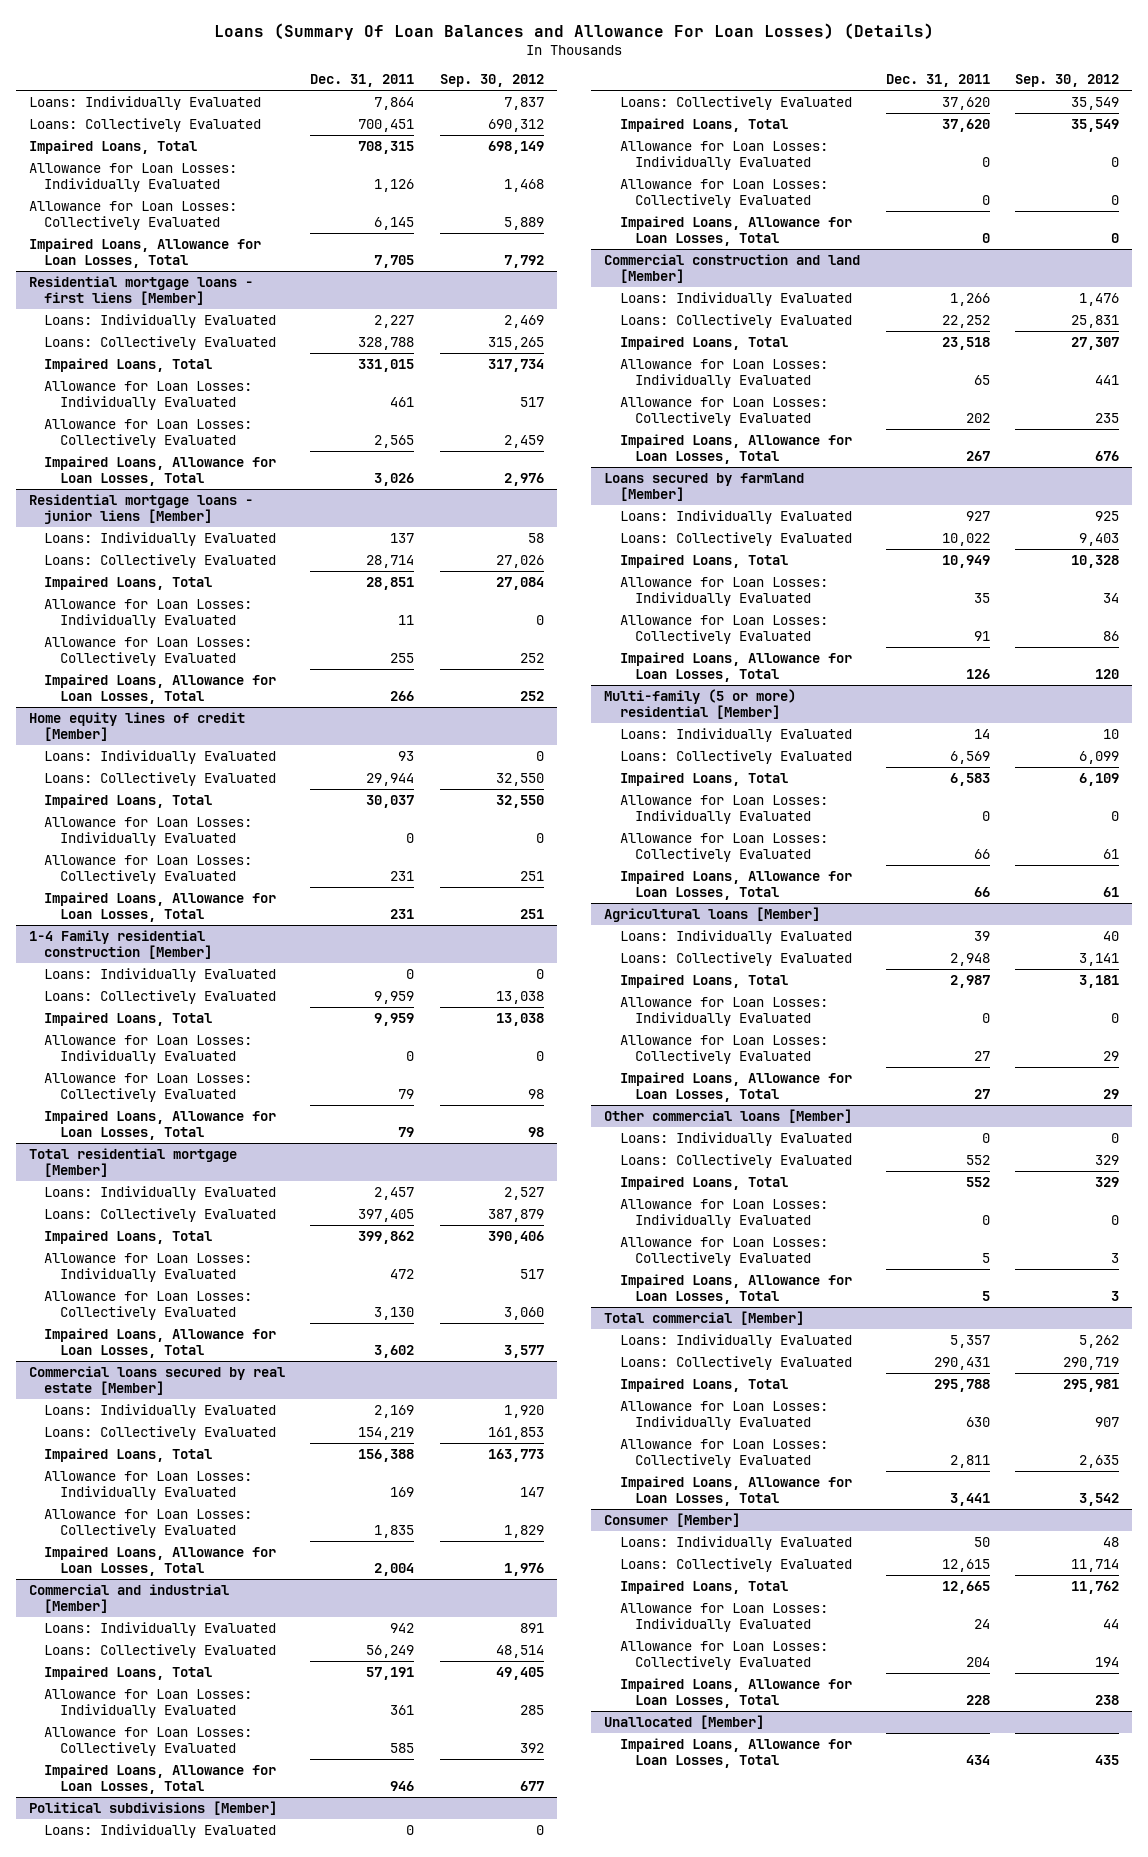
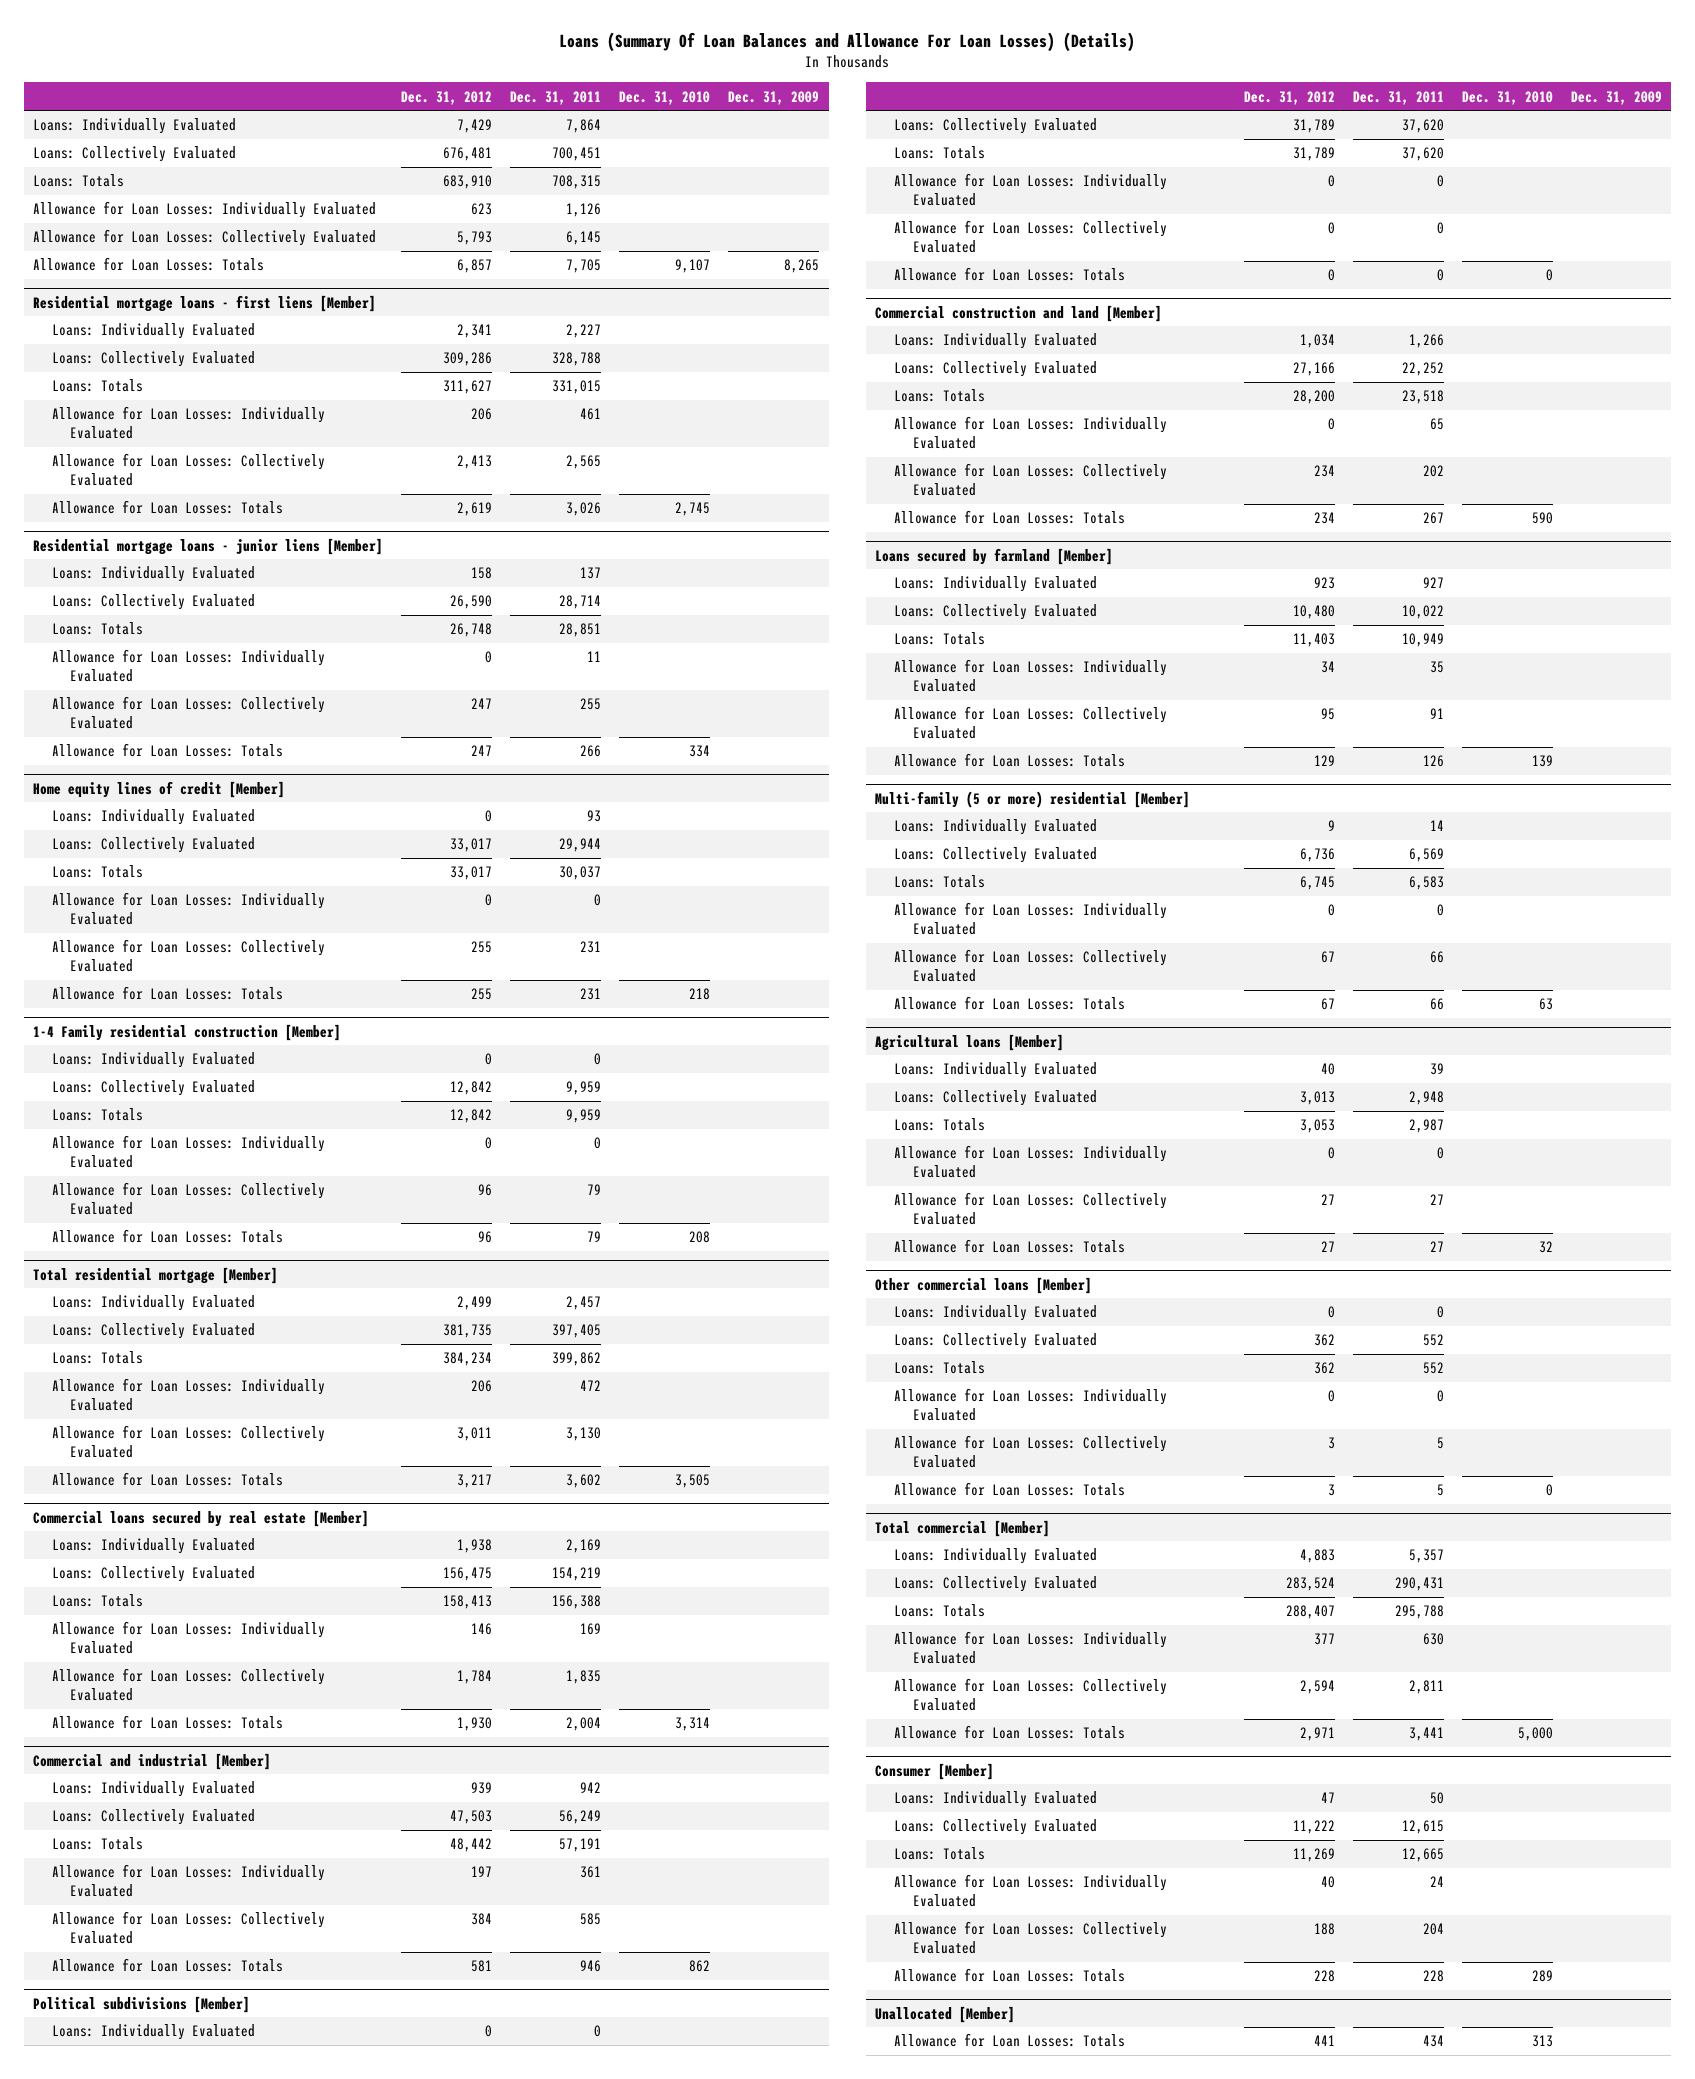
[440,74,545,88] Sep. 30, 2012 -> none
none -> [400,90,492,105] Dec. 31, 2012
none -> [619,90,711,105] Dec. 31, 2010
none -> [728,90,820,105] Dec. 31, 2009
[28,139,197,154] Impaired Loans, Total -> [32,174,124,188] Loans: Totals
[28,237,261,269] Impaired Loans, Allowance for Loan Losses, Total -> [32,257,264,272] Allowance for Loan Losses: Totals
[44,357,213,372] Impaired Loans, Total -> [51,379,143,393] Loans: Totals
[44,455,277,487] Impaired Loans, Allowance for Loan Losses, Total -> [51,500,283,515] Allowance for Loan Losses: Totals
[44,575,213,590] Impaired Loans, Total -> [51,622,143,636] Loans: Totals
[44,673,277,705] Impaired Loans, Allowance for Loan Losses, Total -> [51,743,283,758] Allowance for Loan Losses: Totals
[44,793,213,808] Impaired Loans, Total -> [51,865,143,879] Loans: Totals
[44,891,277,923] Impaired Loans, Allowance for Loan Losses, Total -> [51,986,283,1001] Allowance for Loan Losses: Totals
[44,1011,213,1026] Impaired Loans, Total -> [51,1108,143,1122] Loans: Totals
[44,1109,277,1141] Impaired Loans, Allowance for Loan Losses, Total -> [51,1229,283,1244] Allowance for Loan Losses: Totals
[44,1229,213,1244] Impaired Loans, Total -> [51,1351,143,1365] Loans: Totals
[44,1327,277,1359] Impaired Loans, Allowance for Loan Losses, Total -> [51,1472,283,1487] Allowance for Loan Losses: Totals
[44,1447,213,1462] Impaired Loans, Total -> [51,1594,143,1608] Loans: Totals
[44,1545,277,1577] Impaired Loans, Allowance for Loan Losses, Total -> [51,1715,283,1730] Allowance for Loan Losses: Totals
[44,1665,213,1680] Impaired Loans, Total -> [51,1837,143,1851] Loans: Totals
[44,1763,277,1795] Impaired Loans, Allowance for Loan Losses, Total -> [51,1958,283,1973] Allowance for Loan Losses: Totals
[619,117,788,132] Impaired Loans, Total -> [894,146,986,160] Loans: Totals
[619,215,852,247] Impaired Loans, Allowance for Loan Losses, Total -> [894,267,1126,282] Allowance for Loan Losses: Totals
[619,335,788,350] Impaired Loans, Total -> [894,389,986,403] Loans: Totals
[619,433,852,465] Impaired Loans, Allowance for Loan Losses, Total -> [894,510,1126,525] Allowance for Loan Losses: Totals
[619,553,788,568] Impaired Loans, Total -> [894,632,986,646] Loans: Totals
[619,651,852,683] Impaired Loans, Allowance for Loan Losses, Total -> [894,753,1126,768] Allowance for Loan Losses: Totals
[619,771,788,786] Impaired Loans, Total -> [894,875,986,889] Loans: Totals
[619,869,852,901] Impaired Loans, Allowance for Loan Losses, Total -> [894,996,1126,1011] Allowance for Loan Losses: Totals
[619,973,788,988] Impaired Loans, Total -> [894,1118,986,1132] Loans: Totals
[619,1071,852,1103] Impaired Loans, Allowance for Loan Losses, Total -> [894,1239,1126,1254] Allowance for Loan Losses: Totals
[619,1175,788,1190] Impaired Loans, Total -> [894,1361,986,1375] Loans: Totals
[619,1273,852,1305] Impaired Loans, Allowance for Loan Losses, Total -> [894,1482,1126,1497] Allowance for Loan Losses: Totals
[619,1377,788,1392] Impaired Loans, Total -> [894,1604,986,1618] Loans: Totals
[619,1475,852,1507] Impaired Loans, Allowance for Loan Losses, Total -> [894,1725,1126,1740] Allowance for Loan Losses: Totals
[619,1579,788,1594] Impaired Loans, Total -> [894,1847,986,1861] Loans: Totals
[619,1677,852,1709] Impaired Loans, Allowance for Loan Losses, Total -> [894,1968,1126,1983] Allowance for Loan Losses: Totals
[619,1737,852,1769] Impaired Loans, Allowance for Loan Losses, Total -> [894,2033,1126,2048] Allowance for Loan Losses: Totals

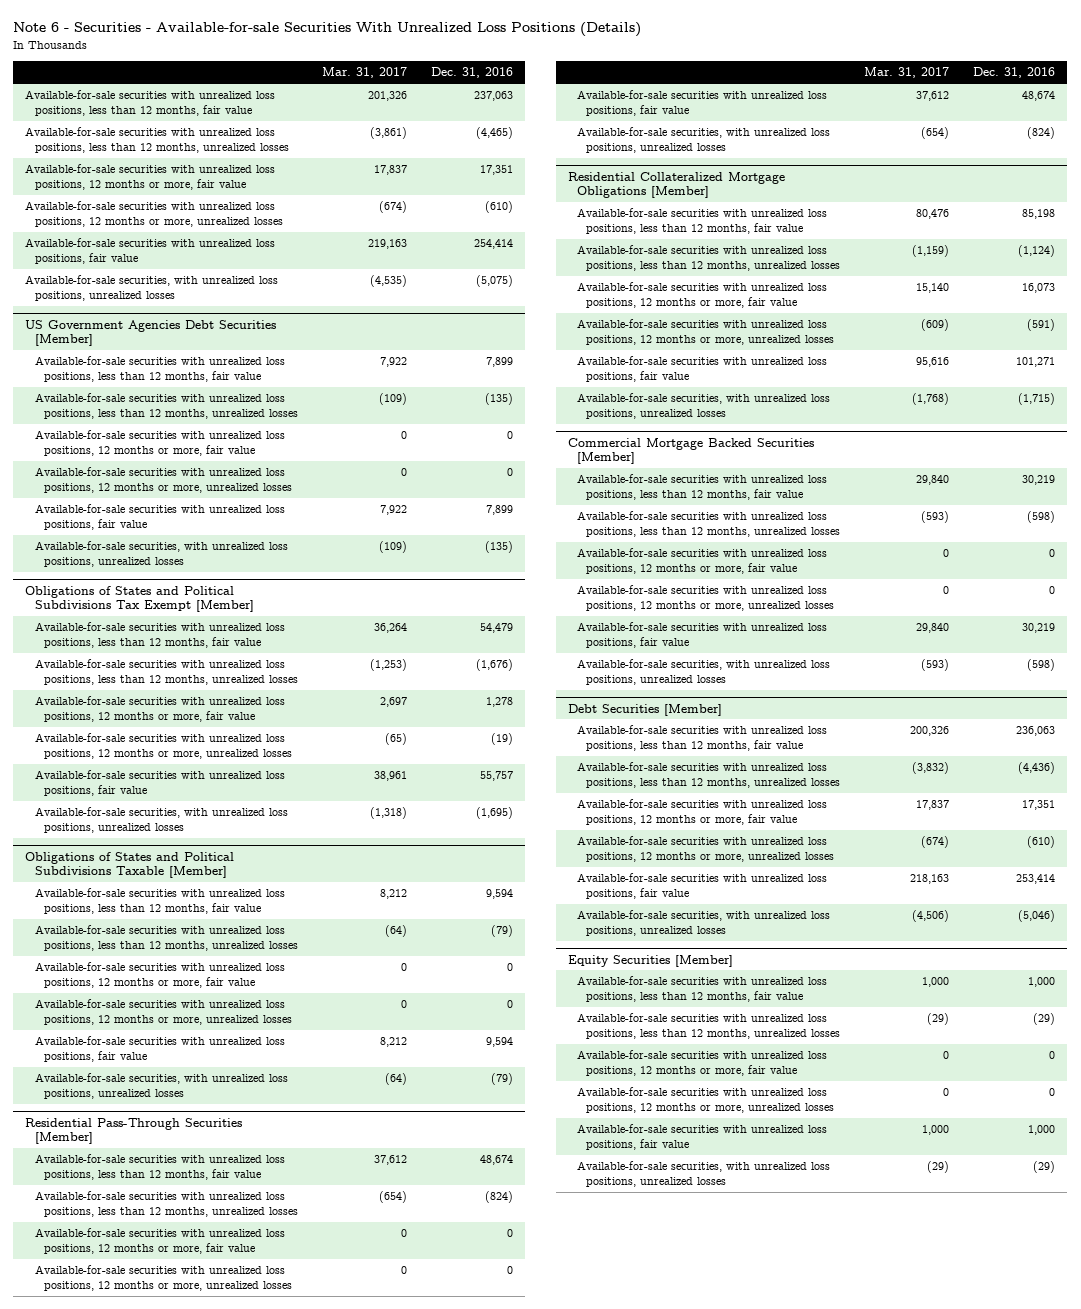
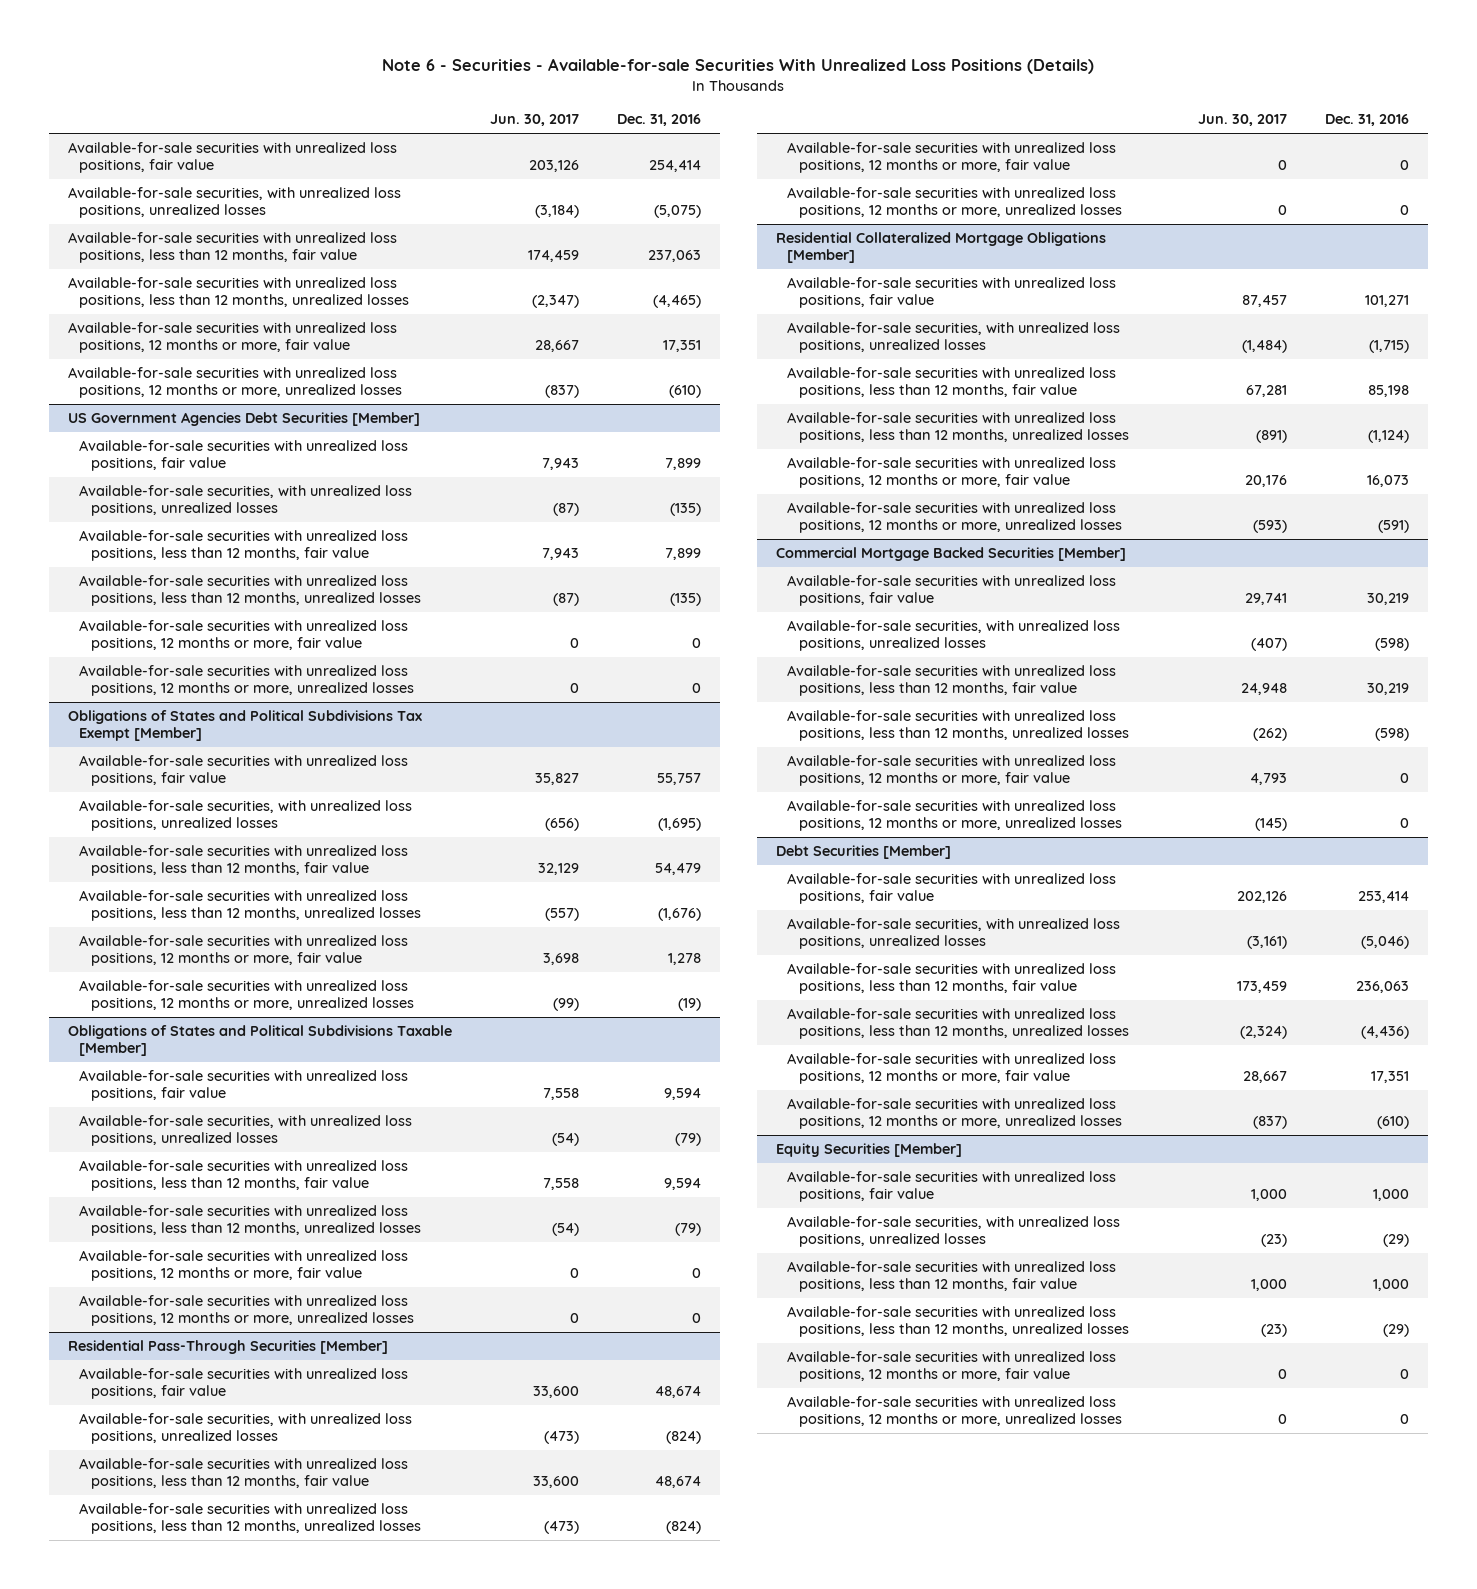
[321,67,407,79] Mar. 31, 2017 -> none
none -> [490,114,580,127] Jun. 30, 2017
[25,238,276,264] Available-for-sale securities with unrealized loss positions, fair value -> [67,142,397,173] Available-for-sale securities with unrealized loss positions, fair value
[25,275,279,301] Available-for-sale securities, with unrealized loss positions, unrealized losses -> [67,187,401,218] Available-for-sale securities, with unrealized loss positions, unrealized losses
[34,504,285,530] Available-for-sale securities with unrealized loss positions, fair value -> [79,440,409,471] Available-for-sale securities with unrealized loss positions, fair value
[34,541,288,567] Available-for-sale securities, with unrealized loss positions, unrealized losses -> [79,485,413,516] Available-for-sale securities, with unrealized loss positions, unrealized losses
[34,770,285,796] Available-for-sale securities with unrealized loss positions, fair value -> [79,755,409,786] Available-for-sale securities with unrealized loss positions, fair value
[34,807,288,833] Available-for-sale securities, with unrealized loss positions, unrealized losses -> [79,800,413,831] Available-for-sale securities, with unrealized loss positions, unrealized losses
[34,1036,285,1062] Available-for-sale securities with unrealized loss positions, fair value -> [79,1070,409,1101] Available-for-sale securities with unrealized loss positions, fair value
[34,1073,288,1099] Available-for-sale securities, with unrealized loss positions, unrealized losses -> [79,1115,413,1146] Available-for-sale securities, with unrealized loss positions, unrealized losses
[576,90,827,116] Available-for-sale securities with unrealized loss positions, fair value -> [79,1368,409,1399] Available-for-sale securities with unrealized loss positions, fair value
[576,127,830,153] Available-for-sale securities, with unrealized loss positions, unrealized losses -> [79,1413,413,1444] Available-for-sale securities, with unrealized loss positions, unrealized losses
[576,356,827,382] Available-for-sale securities with unrealized loss positions, fair value -> [787,277,1117,308] Available-for-sale securities with unrealized loss positions, fair value
[576,393,830,419] Available-for-sale securities, with unrealized loss positions, unrealized losses -> [787,322,1121,353] Available-for-sale securities, with unrealized loss positions, unrealized losses
[576,622,827,648] Available-for-sale securities with unrealized loss positions, fair value -> [787,575,1117,606] Available-for-sale securities with unrealized loss positions, fair value
[576,659,830,685] Available-for-sale securities, with unrealized loss positions, unrealized losses -> [787,620,1121,651] Available-for-sale securities, with unrealized loss positions, unrealized losses
[576,873,827,899] Available-for-sale securities with unrealized loss positions, fair value -> [787,873,1117,904] Available-for-sale securities with unrealized loss positions, fair value
[576,910,830,936] Available-for-sale securities, with unrealized loss positions, unrealized losses -> [787,918,1121,949] Available-for-sale securities, with unrealized loss positions, unrealized losses
[576,1124,827,1150] Available-for-sale securities with unrealized loss positions, fair value -> [787,1171,1117,1202] Available-for-sale securities with unrealized loss positions, fair value
[576,1161,830,1187] Available-for-sale securities, with unrealized loss positions, unrealized losses -> [787,1216,1121,1247] Available-for-sale securities, with unrealized loss positions, unrealized losses

